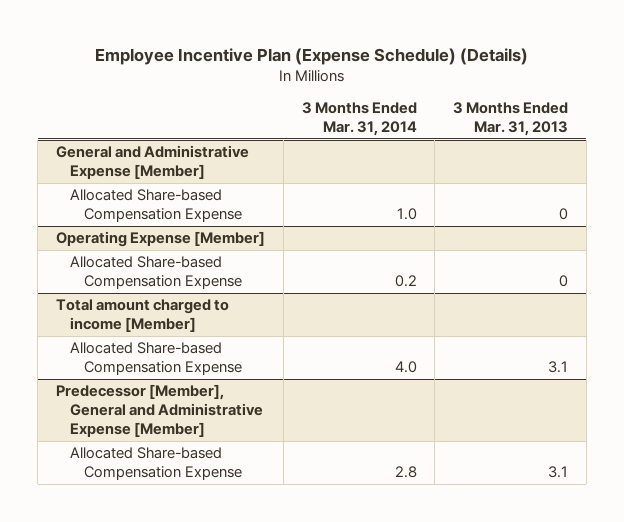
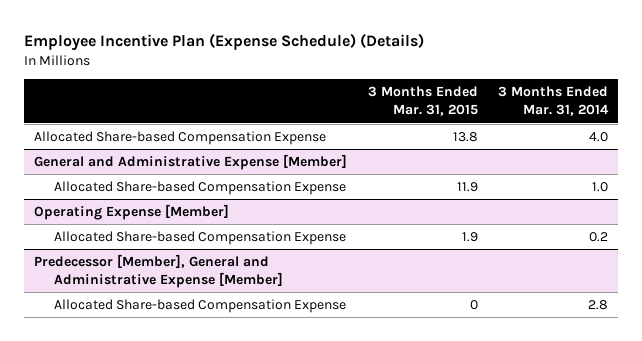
[453,101,569,136] 3 Months Ended Mar. 31, 2013 -> none
none -> [367,86,478,117] 3 Months Ended Mar. 31, 2015
none -> [34,131,327,146] Allocated Share-based Compensation Expense
[56,299,230,333] Total amount charged to income [Member] -> none
[69,342,242,376] Allocated Share-based Compensation Expense -> none

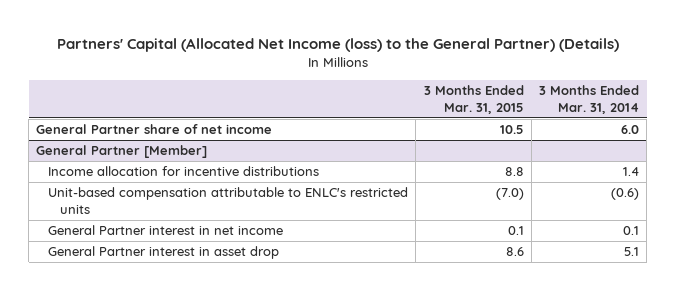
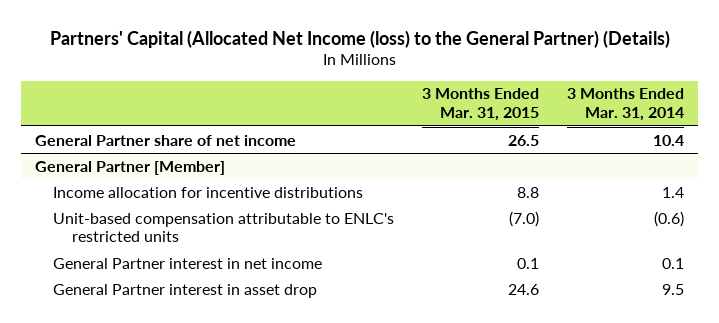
[499,125,524,135] 10.5 -> [508,134,540,146] 26.5
[621,125,640,135] 6.0 -> [653,134,685,146] 10.4
[505,247,524,257] 8.6 -> [508,283,540,295] 24.6
[624,247,640,257] 5.1 -> [662,283,685,295] 9.5

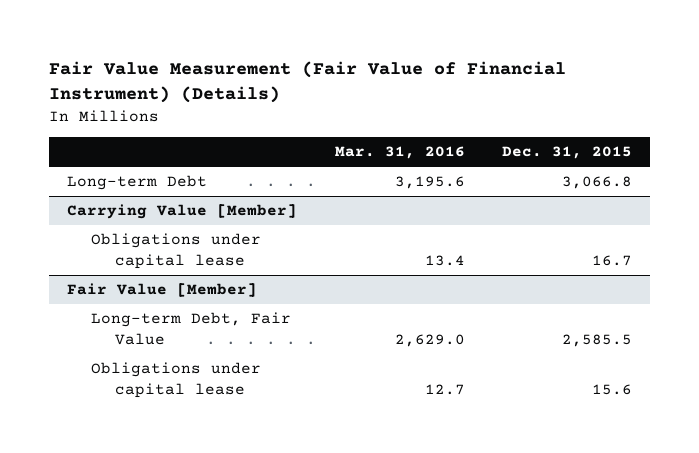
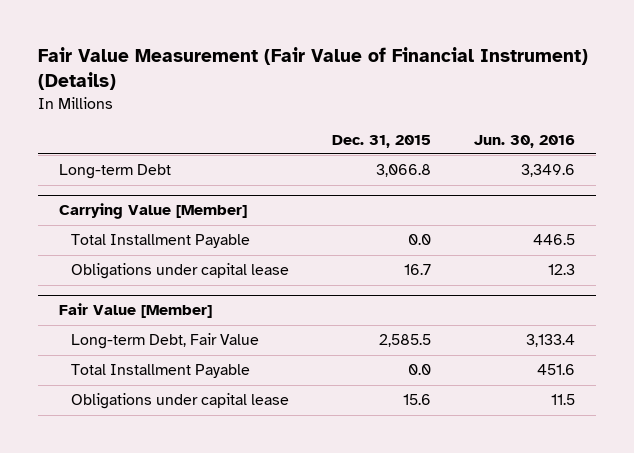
[334,146,465,160] Mar. 31, 2016 -> none
none -> [473,134,575,148] Jun. 30, 2016
none -> [71,234,251,249] Total Installment Payable
none -> [71,364,251,379] Total Installment Payable

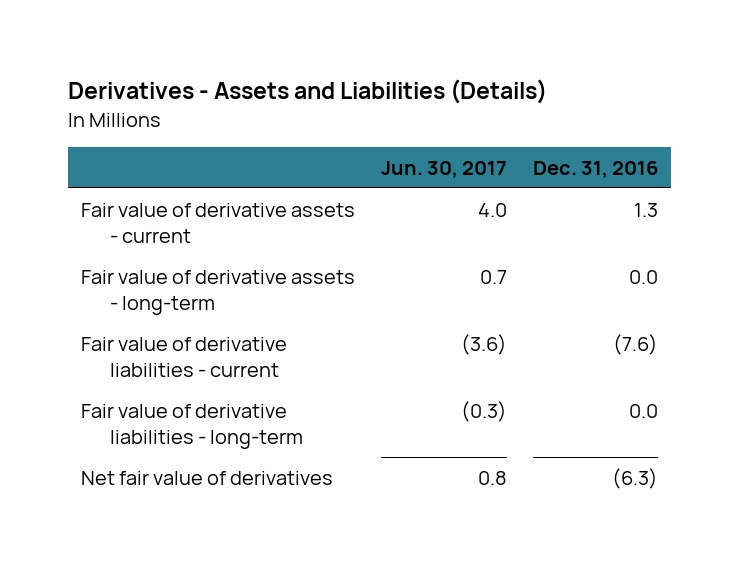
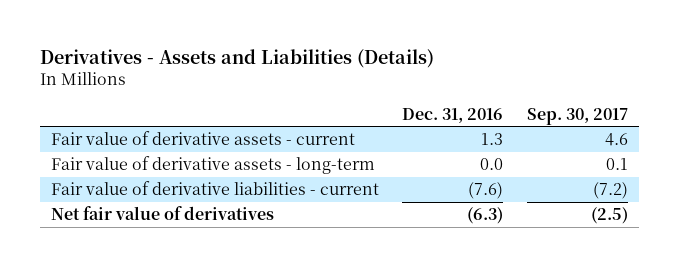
[380,160,507,178] Jun. 30, 2017 -> none
none -> [526,107,628,125] Sep. 30, 2017
[81,403,304,449] Fair value of derivative liabilities - long-term -> none

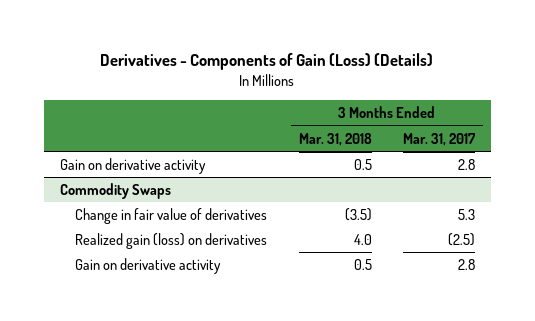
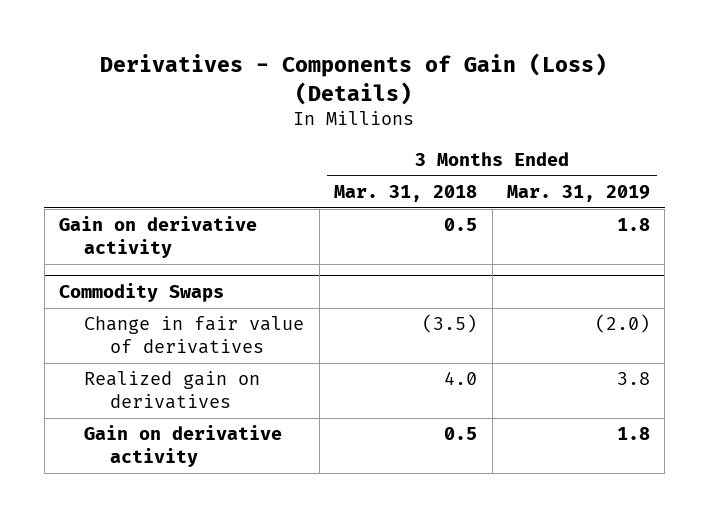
[403,132,477,146] Mar. 31, 2017 -> none
none -> [506,185,650,203] Mar. 31, 2019
[75,232,268,249] Realized gain (loss) on derivatives -> [84,371,261,410] Realized gain on derivatives

